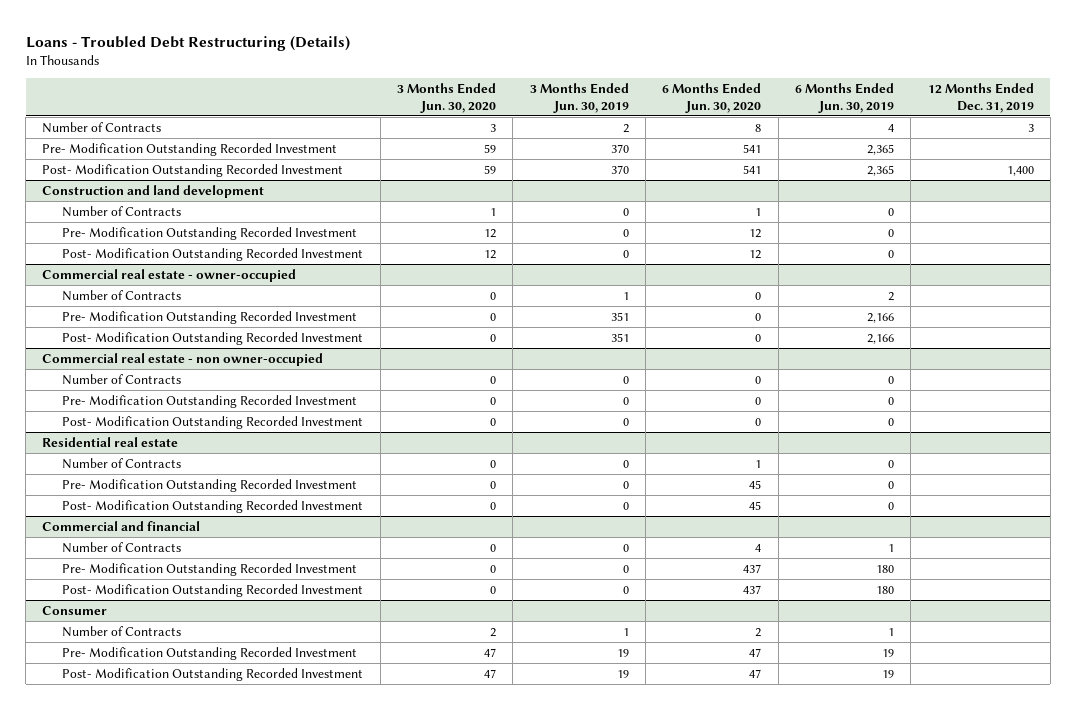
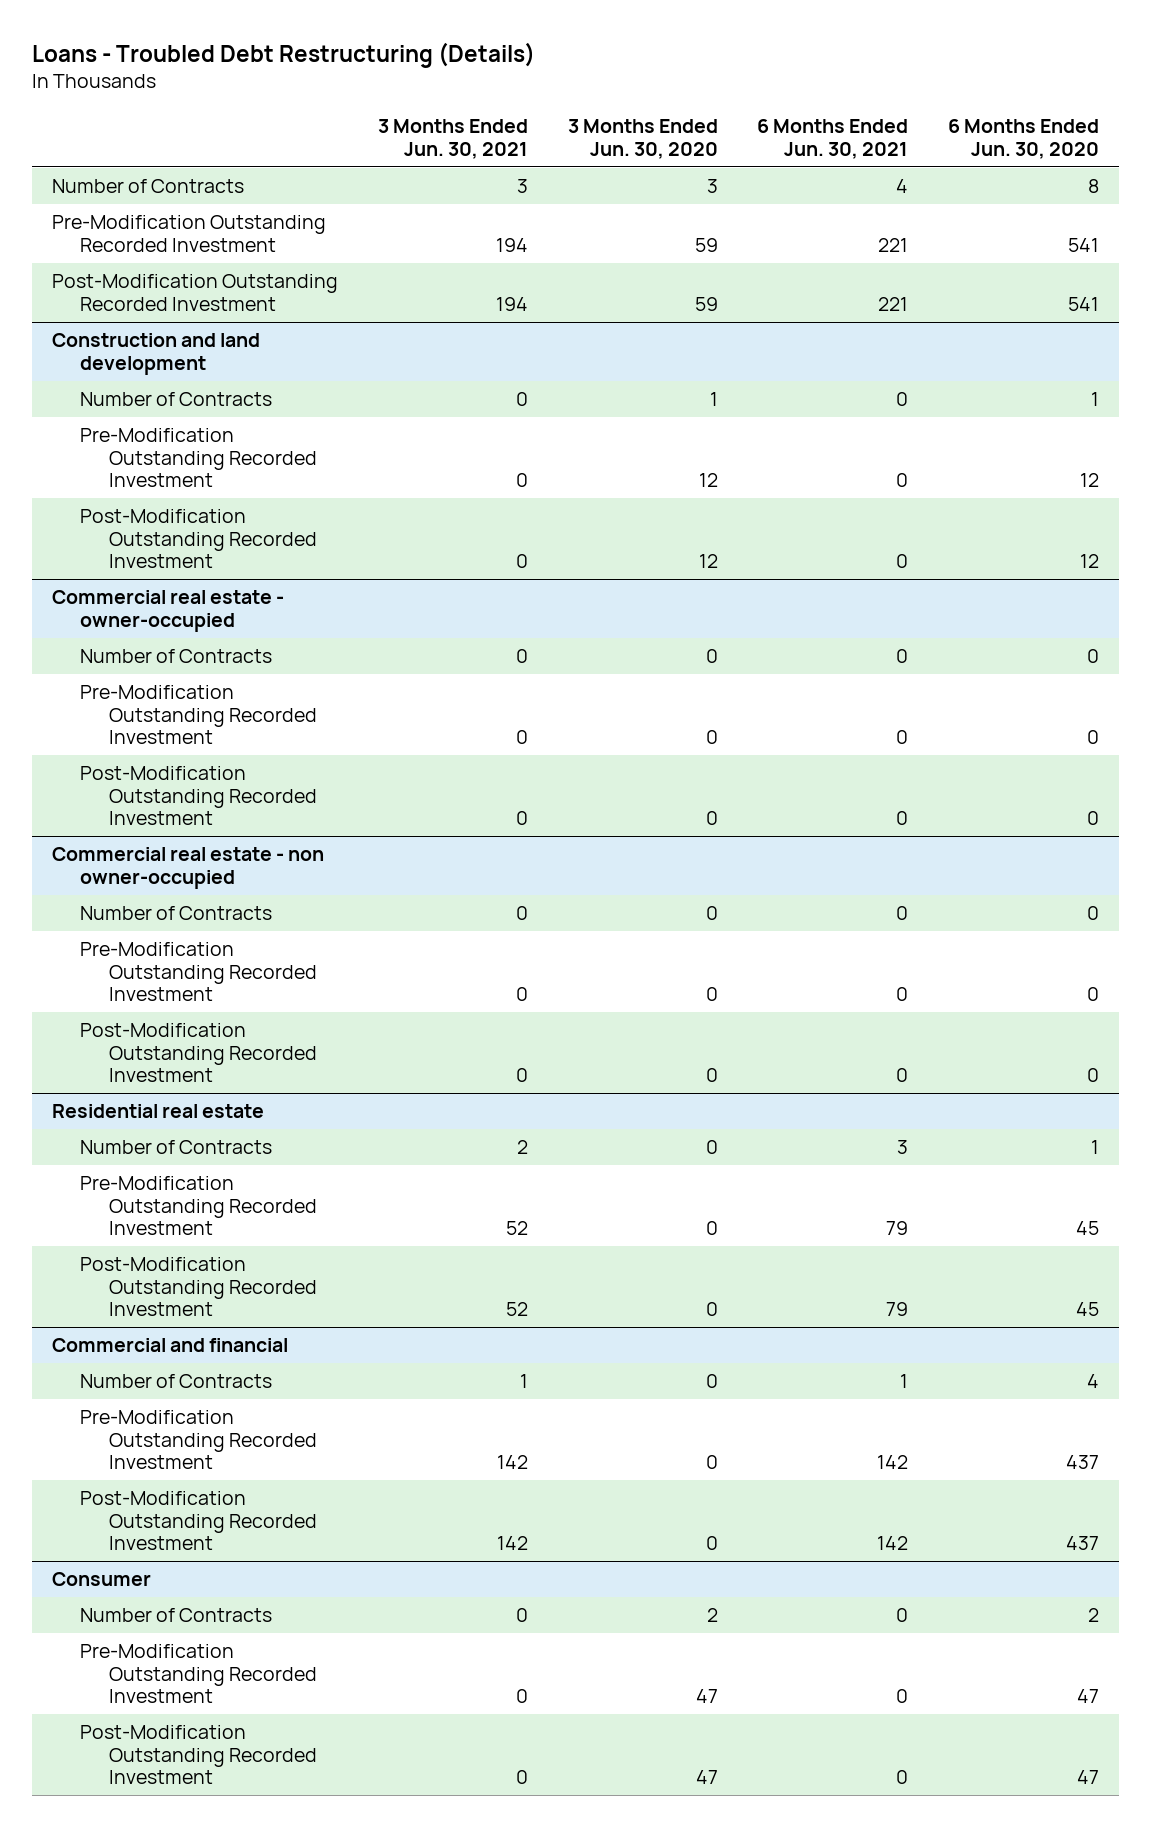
[529,82,629,113] 3 Months Ended Jun. 30, 2019 -> none
[794,82,894,113] 6 Months Ended Jun. 30, 2019 -> none
[927,82,1034,113] 12 Months Ended Dec. 31, 2019 -> none
none -> [377,119,528,159] 3 Months Ended Jun. 30, 2021
none -> [757,119,909,159] 6 Months Ended Jun. 30, 2021
[42,142,338,156] Pre- Modification Outstanding Recorded Investment -> [51,215,326,252] Pre-Modification Outstanding Recorded Investment
[42,163,344,177] Post- Modification Outstanding Recorded Investment -> [51,274,338,311] Post-Modification Outstanding Recorded Investment
[62,226,358,240] Pre- Modification Outstanding Recorded Investment -> [80,428,317,488] Pre-Modification Outstanding Recorded Investment
[62,247,364,261] Post- Modification Outstanding Recorded Investment -> [80,509,317,569] Post-Modification Outstanding Recorded Investment
[62,310,358,324] Pre- Modification Outstanding Recorded Investment -> [80,685,317,745] Pre-Modification Outstanding Recorded Investment
[62,331,364,345] Post- Modification Outstanding Recorded Investment -> [80,766,317,826] Post-Modification Outstanding Recorded Investment
[62,394,358,408] Pre- Modification Outstanding Recorded Investment -> [80,942,317,1002] Pre-Modification Outstanding Recorded Investment
[62,415,364,429] Post- Modification Outstanding Recorded Investment -> [80,1023,317,1083] Post-Modification Outstanding Recorded Investment
[62,478,358,492] Pre- Modification Outstanding Recorded Investment -> [80,1176,317,1236] Pre-Modification Outstanding Recorded Investment
[62,499,364,513] Post- Modification Outstanding Recorded Investment -> [80,1257,317,1317] Post-Modification Outstanding Recorded Investment
[62,562,358,576] Pre- Modification Outstanding Recorded Investment -> [80,1410,317,1470] Pre-Modification Outstanding Recorded Investment
[62,583,364,597] Post- Modification Outstanding Recorded Investment -> [80,1491,317,1551] Post-Modification Outstanding Recorded Investment
[62,646,358,660] Pre- Modification Outstanding Recorded Investment -> [80,1644,317,1704] Pre-Modification Outstanding Recorded Investment
[62,667,364,681] Post- Modification Outstanding Recorded Investment -> [80,1725,317,1785] Post-Modification Outstanding Recorded Investment

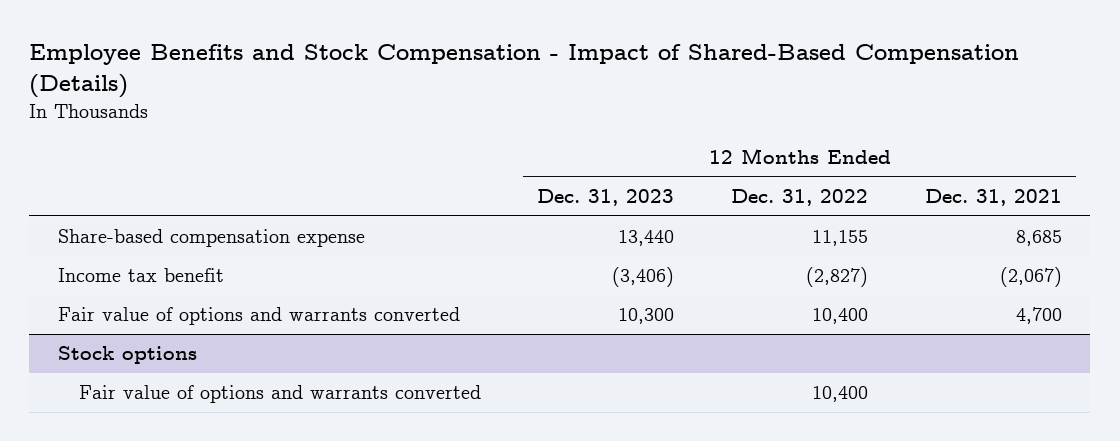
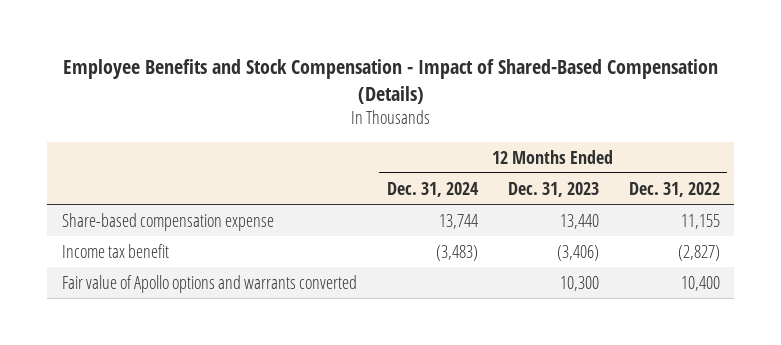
[924,188,1062,206] Dec. 31, 2021 -> none
none -> [386,181,479,197] Dec. 31, 2024
[57,346,197,365] Stock options -> none
[78,385,481,404] Fair value of options and warrants converted -> none
[57,307,460,326] Fair value of options and warrants converted -> [61,274,357,293] Fair value of Apollo options and warrants converted

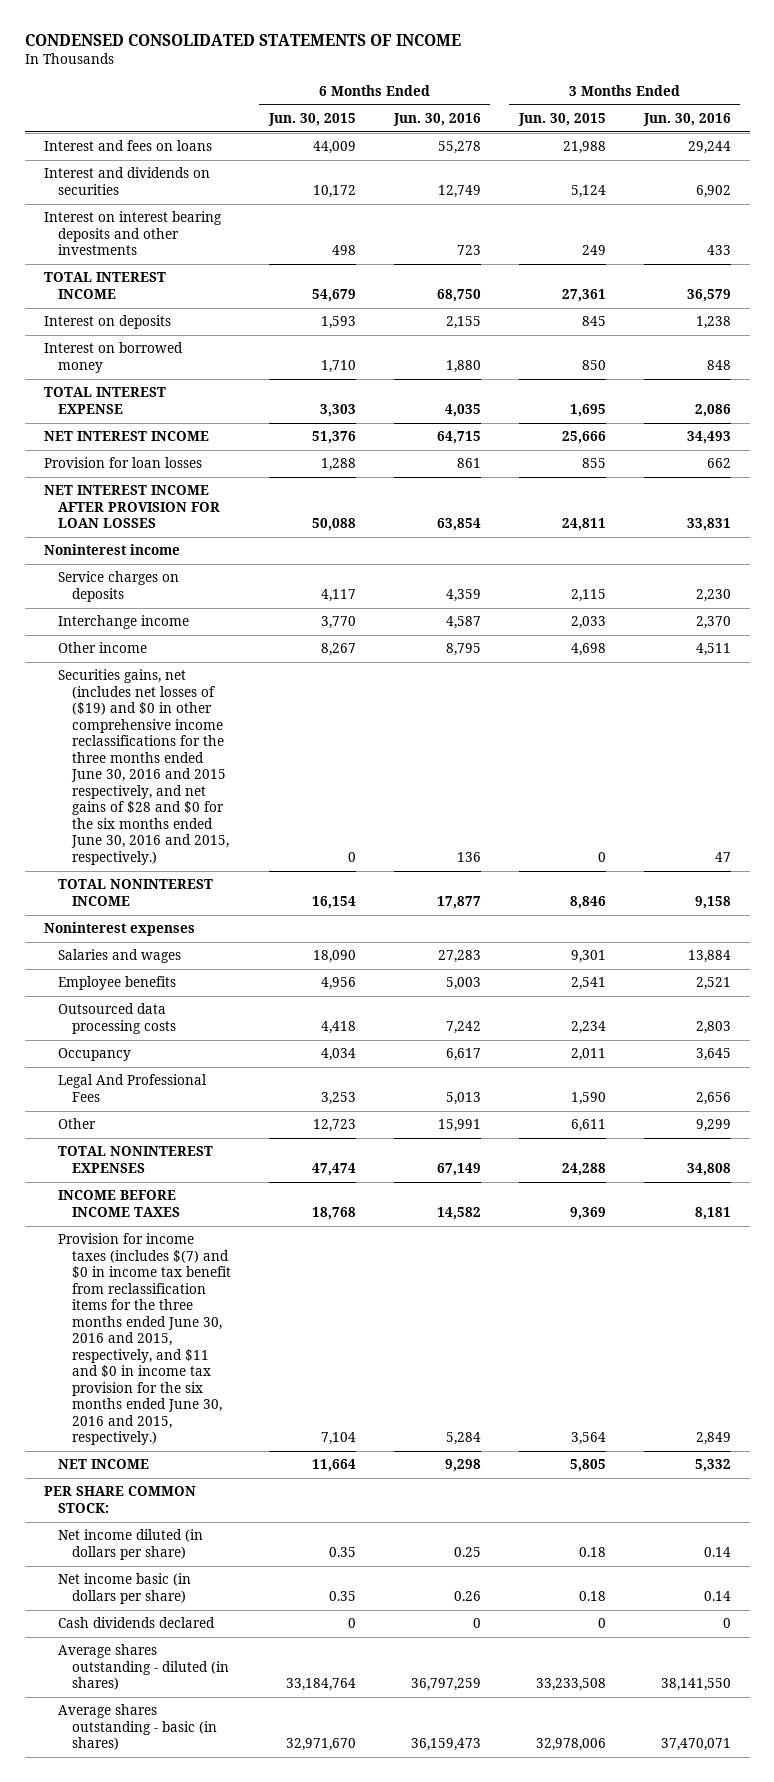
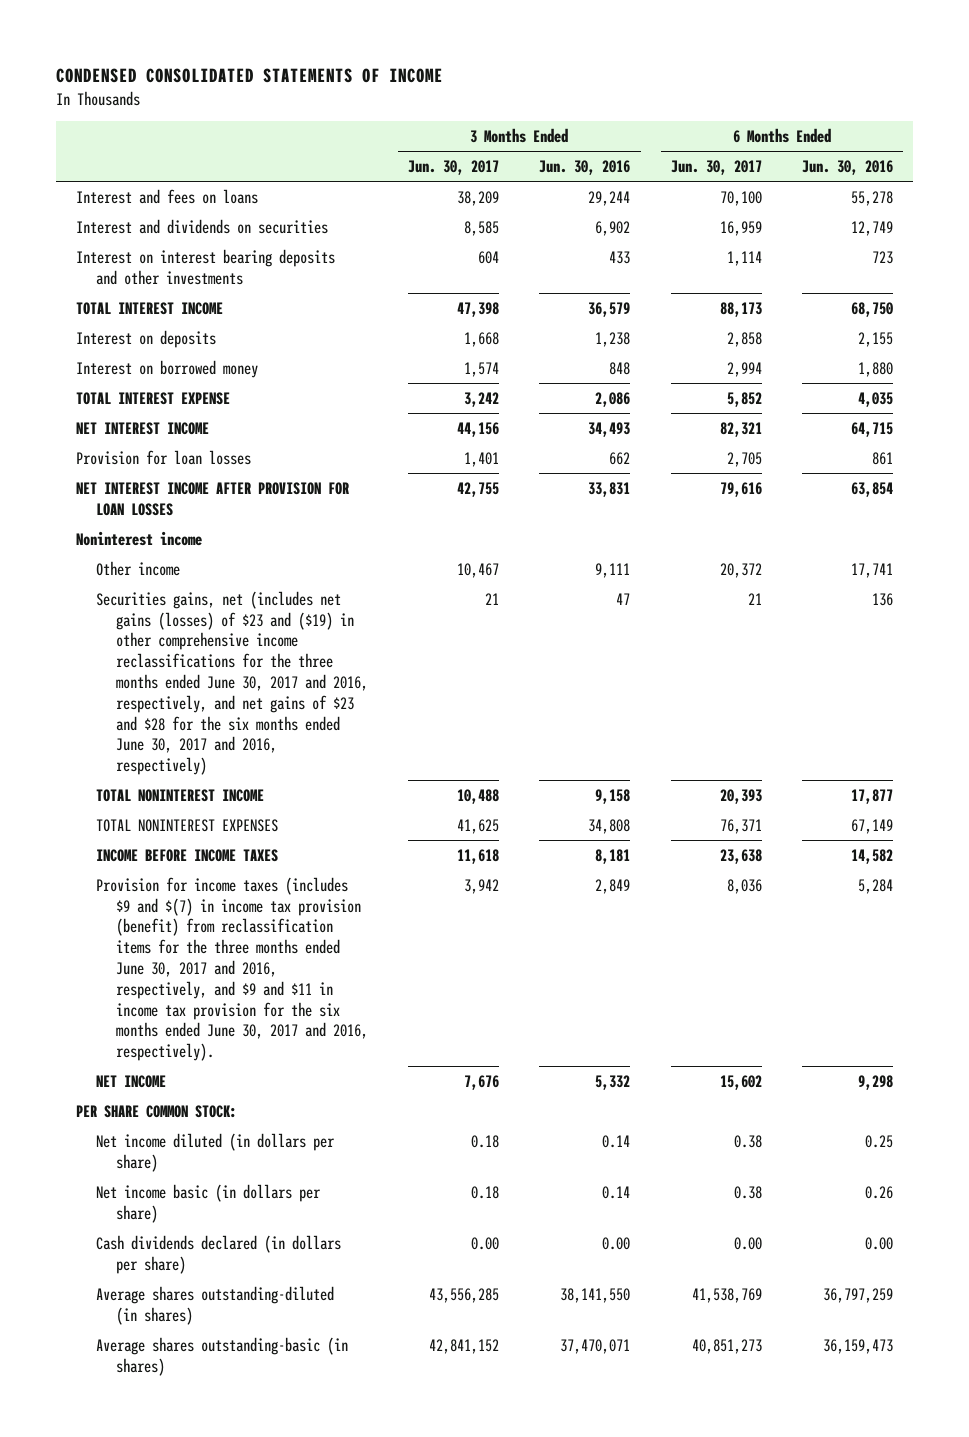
[267,112,356,126] Jun. 30, 2015 -> none
[517,112,606,126] Jun. 30, 2015 -> none
none -> [408,160,500,176] Jun. 30, 2017
none -> [670,160,762,176] Jun. 30, 2017
[57,571,179,602] Service charges on deposits -> none
[57,615,189,630] Interchange income -> none
[445,643,481,657] 8,795 -> [851,562,894,578] 17,741
[695,643,731,657] 4,511 -> [595,562,631,578] 9,111
[57,669,229,865] Securities gains, net (includes net losses of ($19) and $0 in other comprehensive income reclassifications for the three months ended June 30, 2016 and 2015 respectively, and net gains of $28 and $0 for the six months ended June 30, 2016 and 2015, respectively.) -> [96,590,368,776] Securities gains, net (includes net gains (losses) of $23 and ($19) in other comprehensive income reclassifications for the three months ended June 30, 2017 and 2016, respectively, and net gains of $23 and $28 for the six months ended June 30, 2017 and 2016, respectively)
[43,922,195,937] Noninterest expenses -> none
[57,949,181,964] Salaries and wages -> none
[57,976,176,991] Employee benefits -> none
[57,1003,176,1034] Outsourced data processing costs -> none
[57,1048,131,1062] Occupancy -> none
[57,1074,207,1102] Legal And Professional Fees -> none
[57,1118,96,1130] Other -> none
[57,1233,231,1446] Provision for income taxes (includes $(7) and $0 in income tax benefit from reclassification items for the three months ended June 30, 2016 and 2015, respectively, and $11 and $0 in income tax provision for the six months ended June 30, 2016 and 2015, respectively.) -> [96,876,368,1062] Provision for income taxes (includes $9 and $(7) in income tax provision (benefit) from reclassification items for the three months ended June 30, 2017 and 2016, respectively, and $9 and $11 in income tax provision for the six months ended June 30, 2017 and 2016, respectively).
[57,1617,215,1629] Cash dividends declared -> [96,1234,342,1274] Cash dividends declared (in dollars per share)
[472,1618,481,1629] 0 -> [865,1236,894,1250] 0.00
[722,1618,731,1629] 0 -> [602,1236,631,1250] 0.00
[57,1644,229,1691] Average shares outstanding - diluted (in shares) -> [96,1285,335,1325] Average shares outstanding-diluted (in shares)
[57,1704,217,1751] Average shares outstanding - basic (in shares) -> [96,1336,349,1376] Average shares outstanding-basic (in shares)

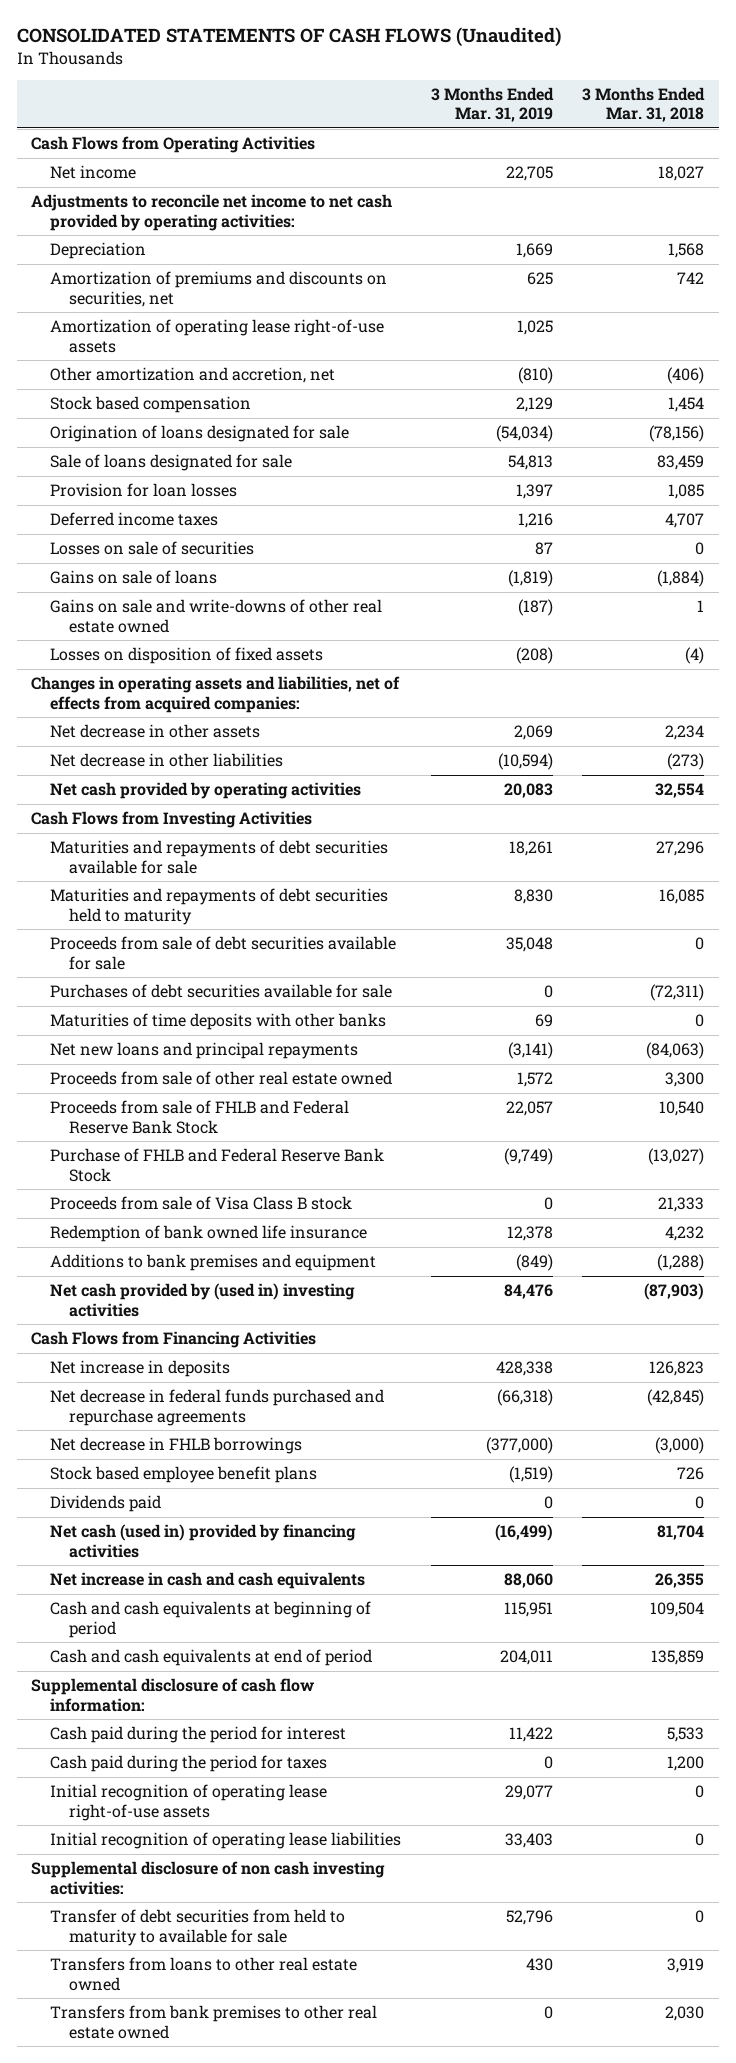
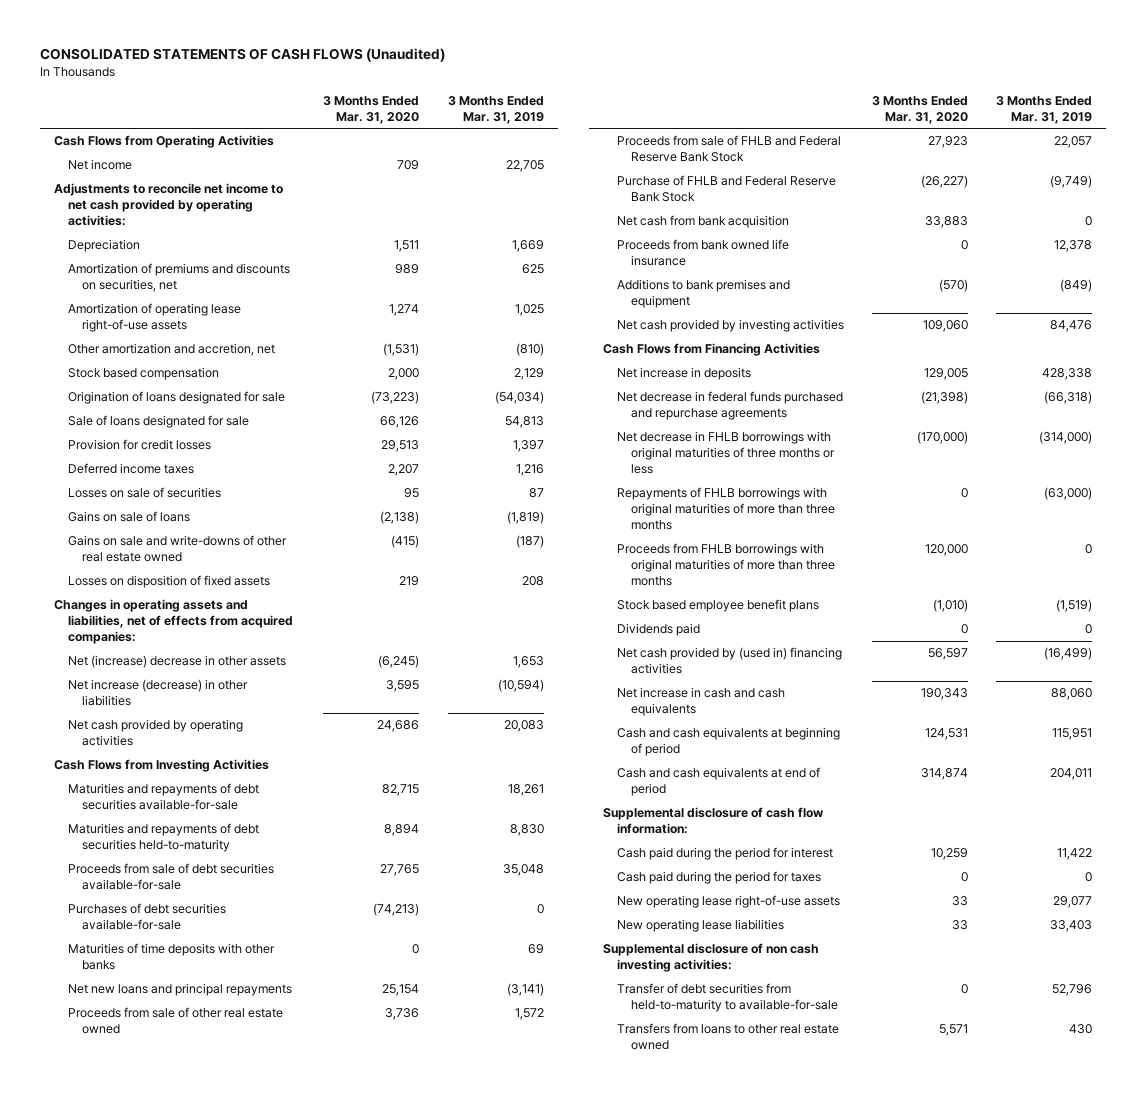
[582,86,706,123] 3 Months Ended Mar. 31, 2018 -> none
none -> [323,95,420,124] 3 Months Ended Mar. 31, 2020
[50,483,238,498] Provision for loan losses -> [68,439,212,451] Provision for credit losses
[515,647,553,665] (208) -> [521,576,544,587] 208
[50,724,261,739] Net decrease in other assets -> [68,655,287,669] Net (increase) decrease in other assets
[513,725,553,741] 2,069 -> [512,656,544,669] 1,653
[50,753,284,768] Net decrease in other liabilities -> [68,679,249,707] Net increase (decrease) in other liabilities
[50,840,389,874] Maturities and repayments of debt securities available for sale -> [68,783,260,811] Maturities and repayments of debt securities available-for-sale
[50,888,389,925] Maturities and repayments of debt securities held to maturity -> [68,823,260,853] Maturities and repayments of debt securities held-to-maturity
[50,936,397,970] Proceeds from sale of debt securities available for sale -> [68,863,275,891] Proceeds from sale of debt securities available-for-sale
[50,984,393,999] Purchases of debt securities available for sale -> [68,903,227,931] Purchases of debt securities available-for-sale
[50,1196,353,1211] Proceeds from sale of Visa Class B stock -> [616,215,789,229] Net cash from bank acquisition
[50,1225,368,1243] Redemption of bank owned life insurance -> [616,239,789,267] Proceeds from bank owned life insurance
[50,1283,356,1317] Net cash provided by (used in) investing activities -> [616,319,844,333] Net cash provided by investing activities
[50,1437,303,1455] Net decrease in FHLB borrowings -> [616,431,835,475] Net decrease in FHLB borrowings with original maturities of three months or less
[485,1437,553,1455] (377,000) -> [1039,431,1093,445] (314,000)
none -> [616,487,835,531] Repayments of FHLB borrowings with original maturities of more than three months
none -> [616,543,835,587] Proceeds from FHLB borrowings with original maturities of more than three months
[50,1524,357,1558] Net cash (used in) provided by financing activities -> [616,647,842,675] Net cash provided by (used in) financing activities
[50,1784,328,1821] Initial recognition of operating lease right-of-use assets -> [616,895,840,909] New operating lease right-of-use assets
[50,1832,402,1850] Initial recognition of operating lease liabilities -> [616,919,784,933] New operating lease liabilities
[50,1909,346,1946] Transfer of debt securities from held to maturity to available for sale -> [616,983,838,1013] Transfer of debt securities from held-to-maturity to available-for-sale
[50,2005,378,2039] Transfers from bank premises to other real estate owned -> none

